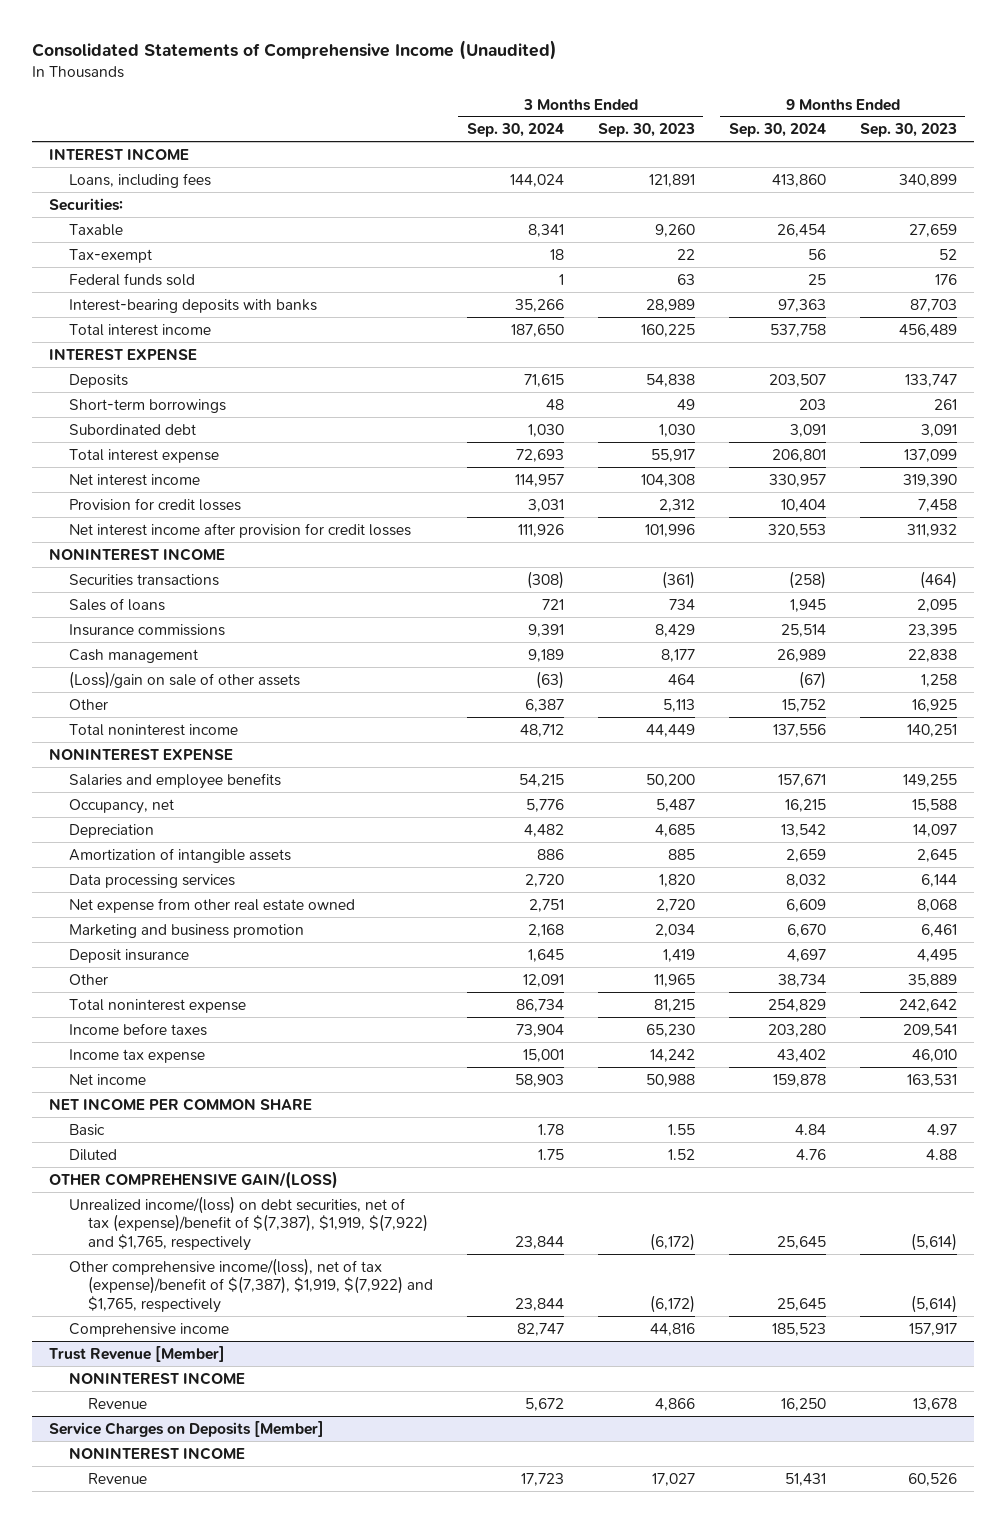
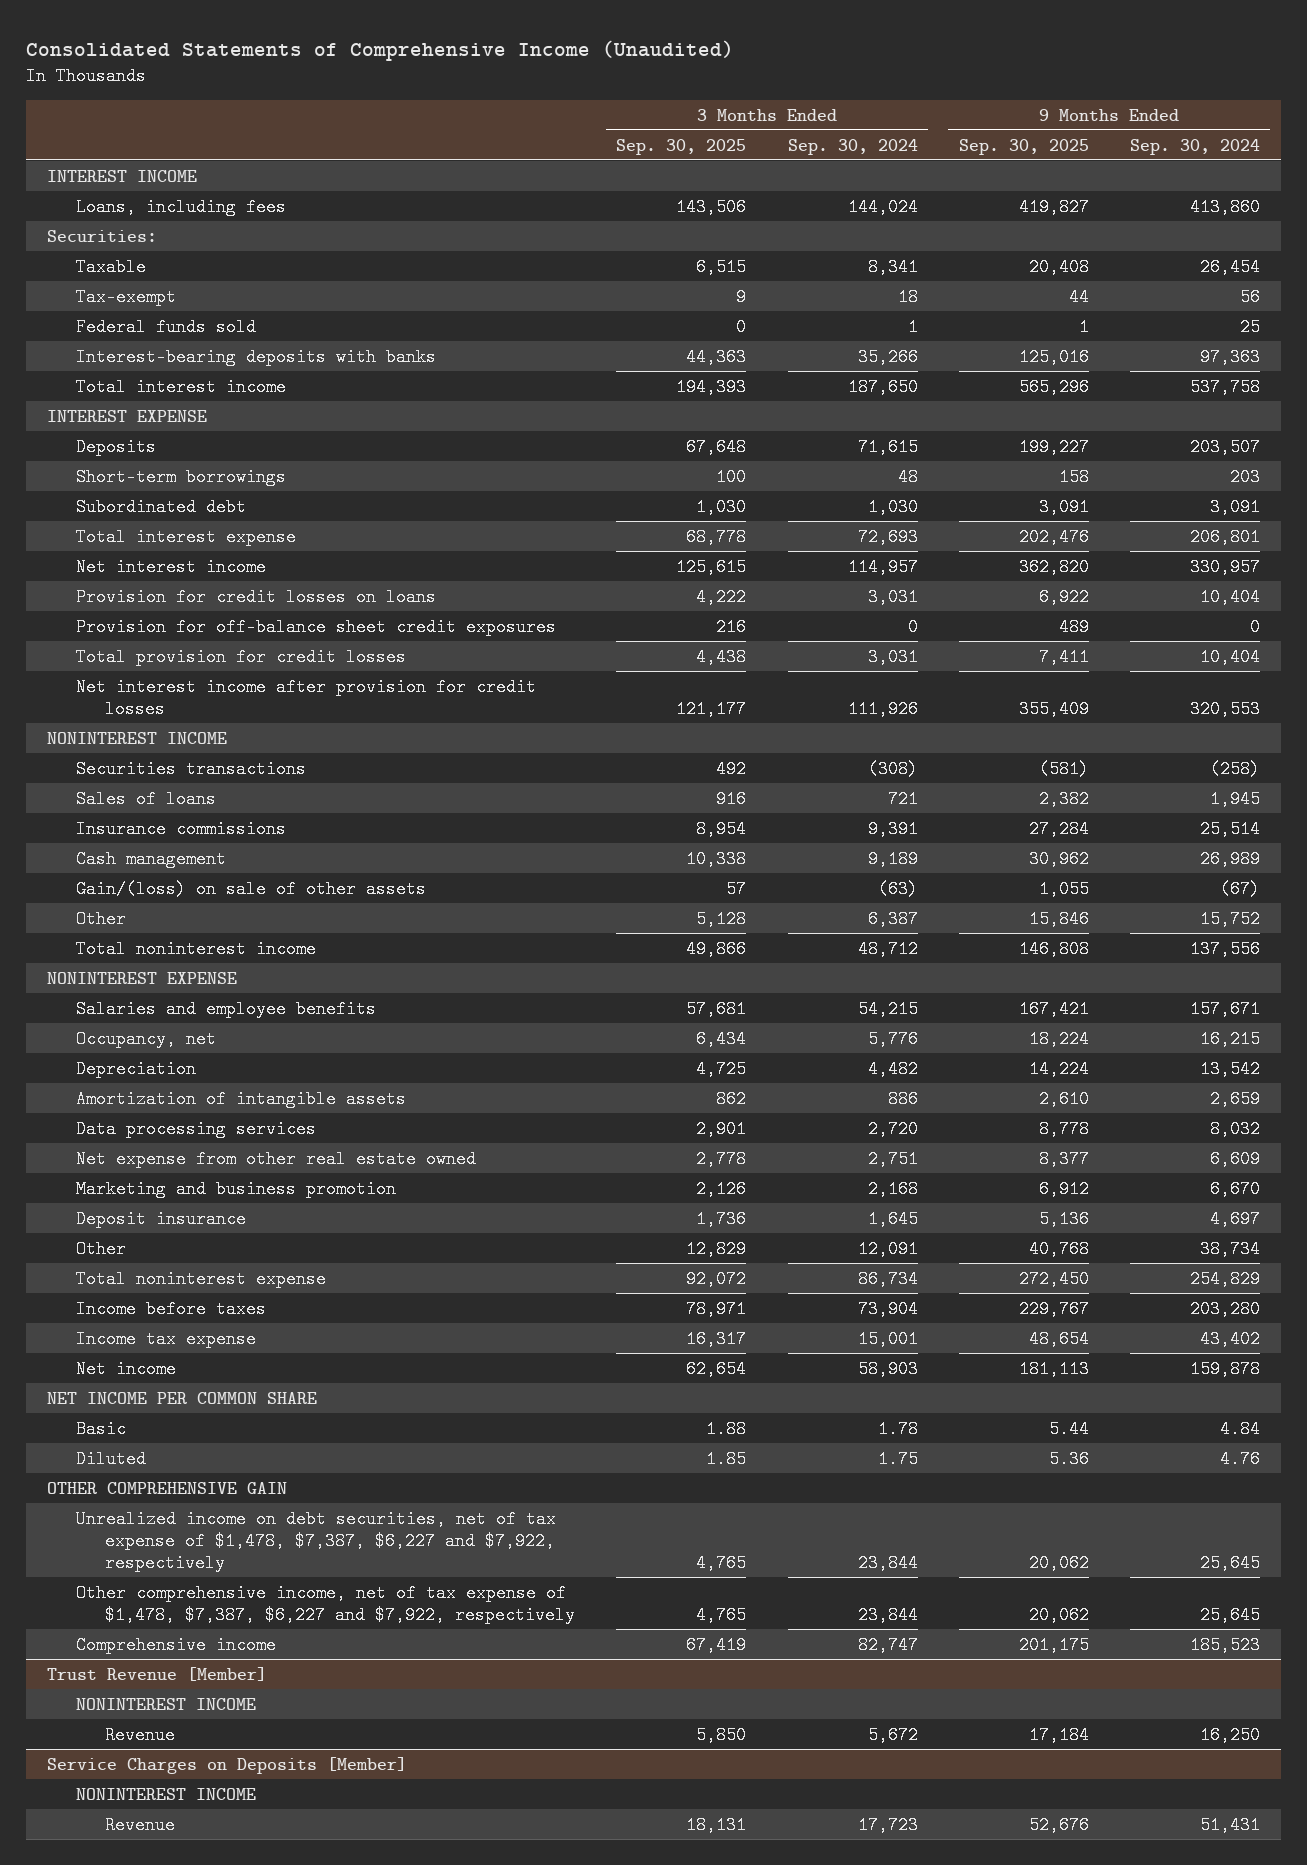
[597,123,695,138] Sep. 30, 2023 -> none
[859,123,957,138] Sep. 30, 2023 -> none
none -> [616,138,747,155] Sep. 30, 2025
none -> [958,138,1089,155] Sep. 30, 2025
[68,497,241,511] Provision for credit losses -> [76,587,437,606] Provision for credit losses on loans
none -> [76,617,557,636] Provision for off-balance sheet credit exposures
none -> [76,647,407,666] Total provision for credit losses
[68,670,300,689] (Loss)/gain on sale of other assets -> [76,879,427,898] Gain/(loss) on sale of other assets
[49,1170,339,1189] OTHER COMPREHENSIVE GAIN/(LOSS) -> [47,1481,288,1494] OTHER COMPREHENSIVE GAIN
[68,1195,429,1251] Unrealized income/(loss) on debt securities, net of tax (expense)/benefit of $(7,387), $1,919, $(7,922) and $1,765, respectively -> [76,1509,557,1572] Unrealized income on debt securities, net of tax expense of $1,478, $7,387, $6,227 and $7,922, respectively
[68,1257,434,1313] Other comprehensive income/(loss), net of tax (expense)/benefit of $(7,387), $1,919, $(7,922) and $1,765, respectively -> [76,1583,576,1624] Other comprehensive income, net of tax expense of $1,478, $7,387, $6,227 and $7,922, respectively

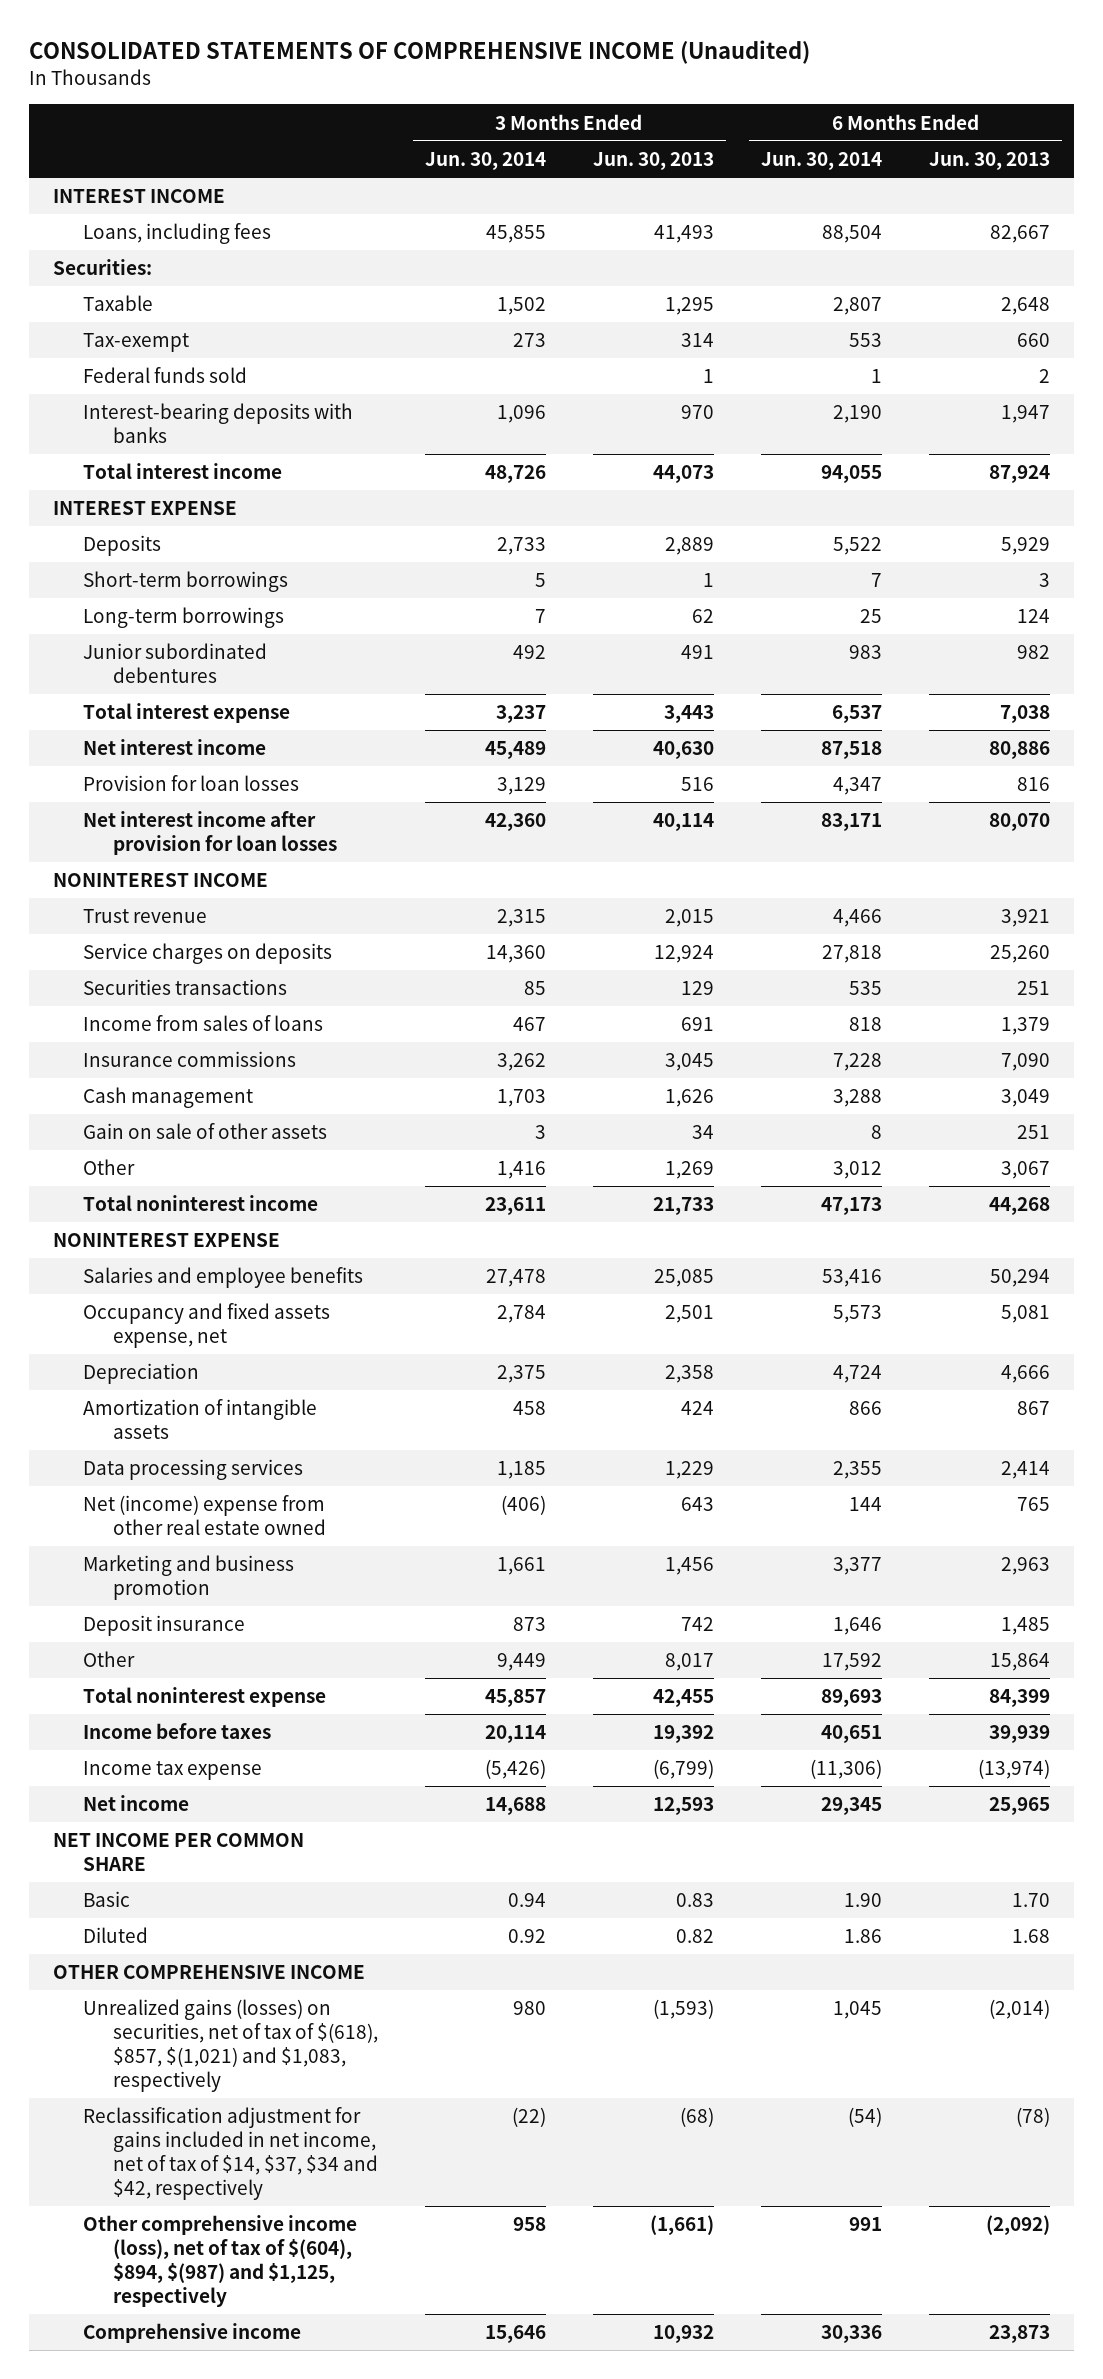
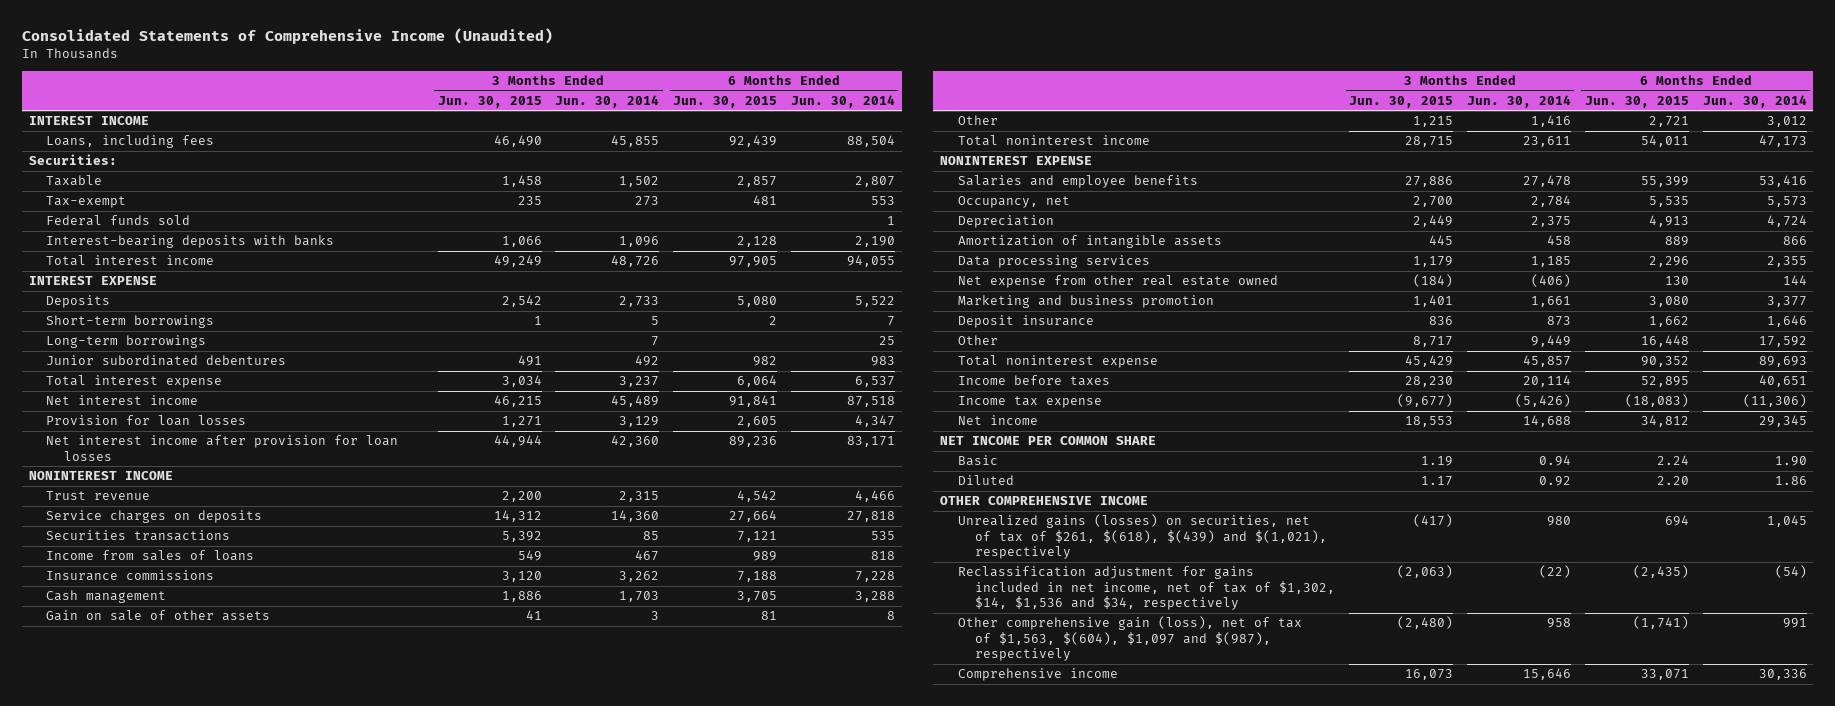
[29,40,811,65] CONSOLIDATED STATEMENTS OF COMPREHENSIVE INCOME (Unaudited) -> [21,28,553,45] Consolidated Statements of Comprehensive Income (Unaudited)
[593,152,715,171] Jun. 30, 2013 -> none
[929,152,1051,171] Jun. 30, 2013 -> none
none -> [437,95,542,108] Jun. 30, 2015
none -> [673,95,778,108] Jun. 30, 2015
[82,1303,330,1349] Occupancy and fixed assets expense, net -> [957,196,1070,209] Occupancy, net
[82,1495,326,1536] Net (income) expense from other real estate owned -> [957,275,1278,289] Net expense from other real estate owned
[82,1999,378,2092] Unrealized gains (losses) on securities, net of tax of $(618), $857, $(1,021) and $1,083, respectively -> [957,514,1328,560] Unrealized gains (losses) on securities, net of tax of $261, $(618), $(439) and $(1,021), respectively
[82,2107,378,2200] Reclassification adjustment for gains included in net income, net of tax of $14, $37, $34 and $42, respectively -> [957,566,1336,611] Reclassification adjustment for gains included in net income, net of tax of $1,302, $14, $1,536 and $34, respectively
[82,2215,357,2307] Other comprehensive income (loss), net of tax of $(604), $894, $(987) and $1,125, respectively -> [957,616,1302,662] Other comprehensive gain (loss), net of tax of $1,563, $(604), $1,097 and $(987), respectively

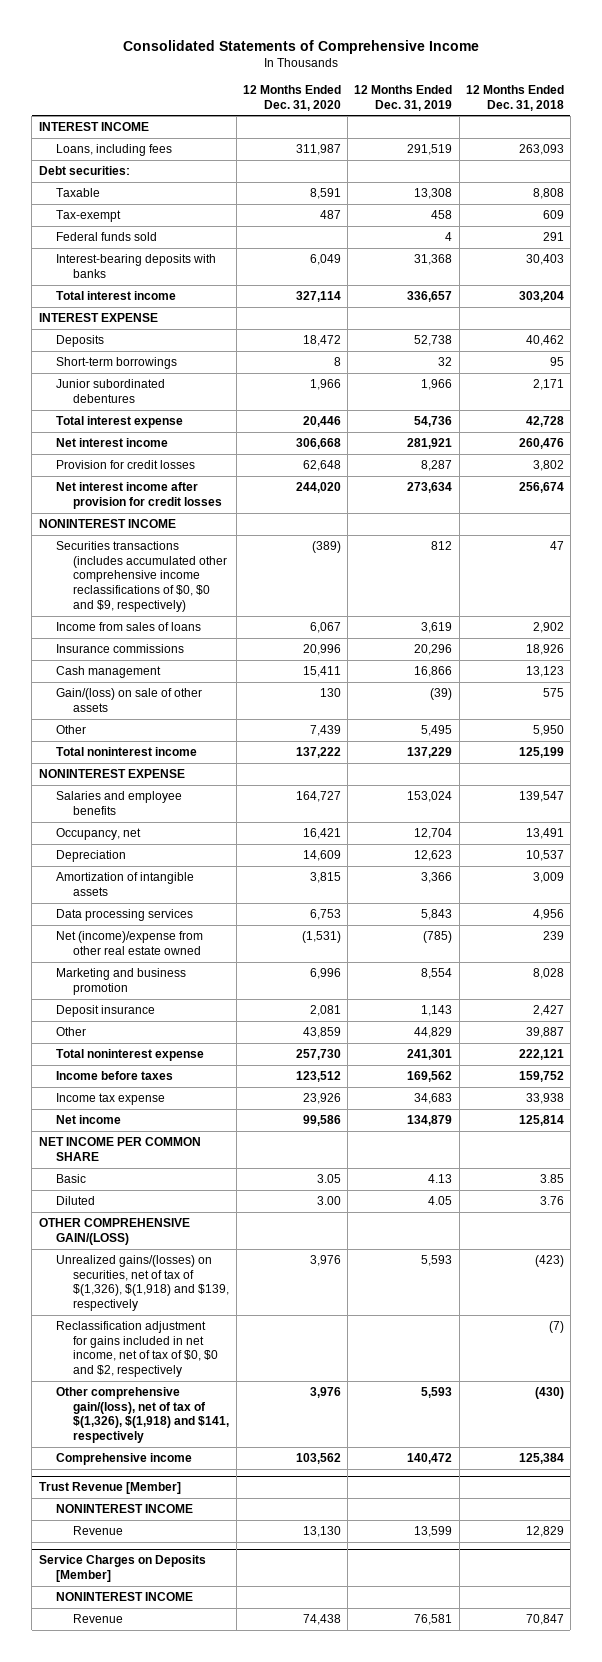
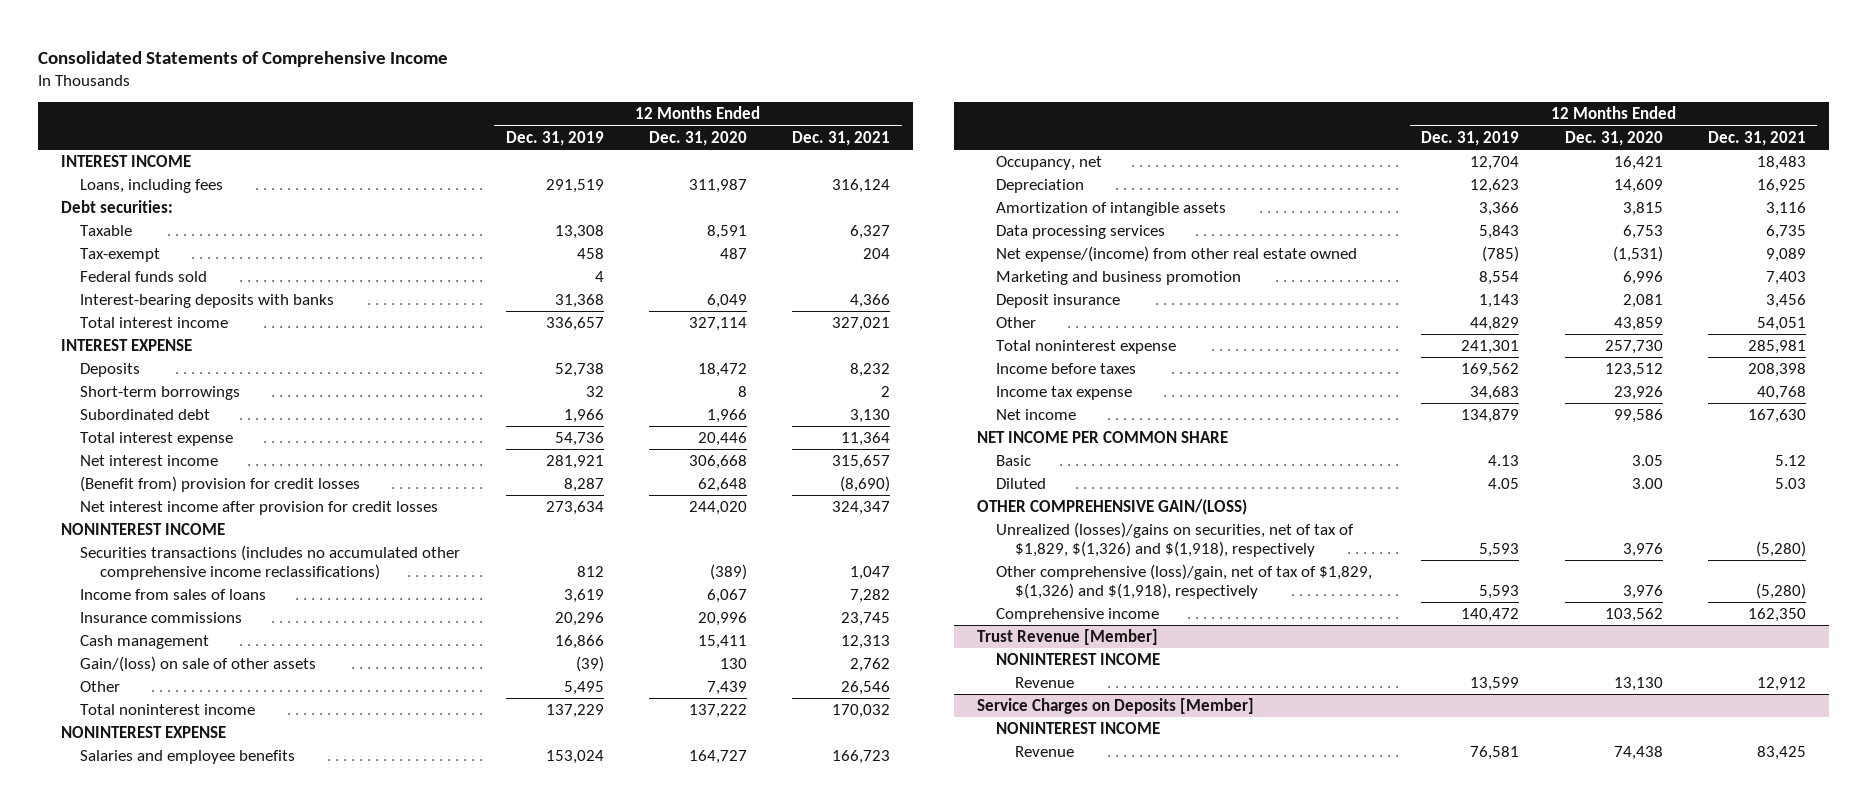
[465,85,564,111] 12 Months Ended Dec. 31, 2018 -> none
none -> [792,130,891,146] Dec. 31, 2021
[56,379,166,403] Junior subordinated debentures -> [80,409,211,421] Subordinated debt
[56,460,196,470] Provision for credit losses -> [80,476,361,493] (Benefit from) provision for credit losses
[56,541,228,612] Securities transactions (includes accumulated other comprehensive income reclassifications of $0, $0 and $9, respectively) -> [80,545,461,580] Securities transactions (includes no accumulated other comprehensive income reclassifications)
[56,931,204,955] Net (income)/expense from other real estate owned -> [995,246,1357,263] Net expense/(income) from other real estate owned
[56,1321,219,1378] Reclassification adjustment for gains included in net income, net of tax of $0, $0 and $2, respectively -> none
[56,1255,230,1312] Unrealized gains/(losses) on securities, net of tax of $(1,326), $(1,918) and $139, respectively -> [995,522,1354,557] Unrealized (losses)/gains on securities, net of tax of $1,829, $(1,326) and $(1,918), respectively
[56,1387,230,1444] Other comprehensive gain/(loss), net of tax of $(1,326), $(1,918) and $141, respectively -> [995,564,1372,599] Other comprehensive (loss)/gain, net of tax of $1,829, $(1,326) and $(1,918), respectively

